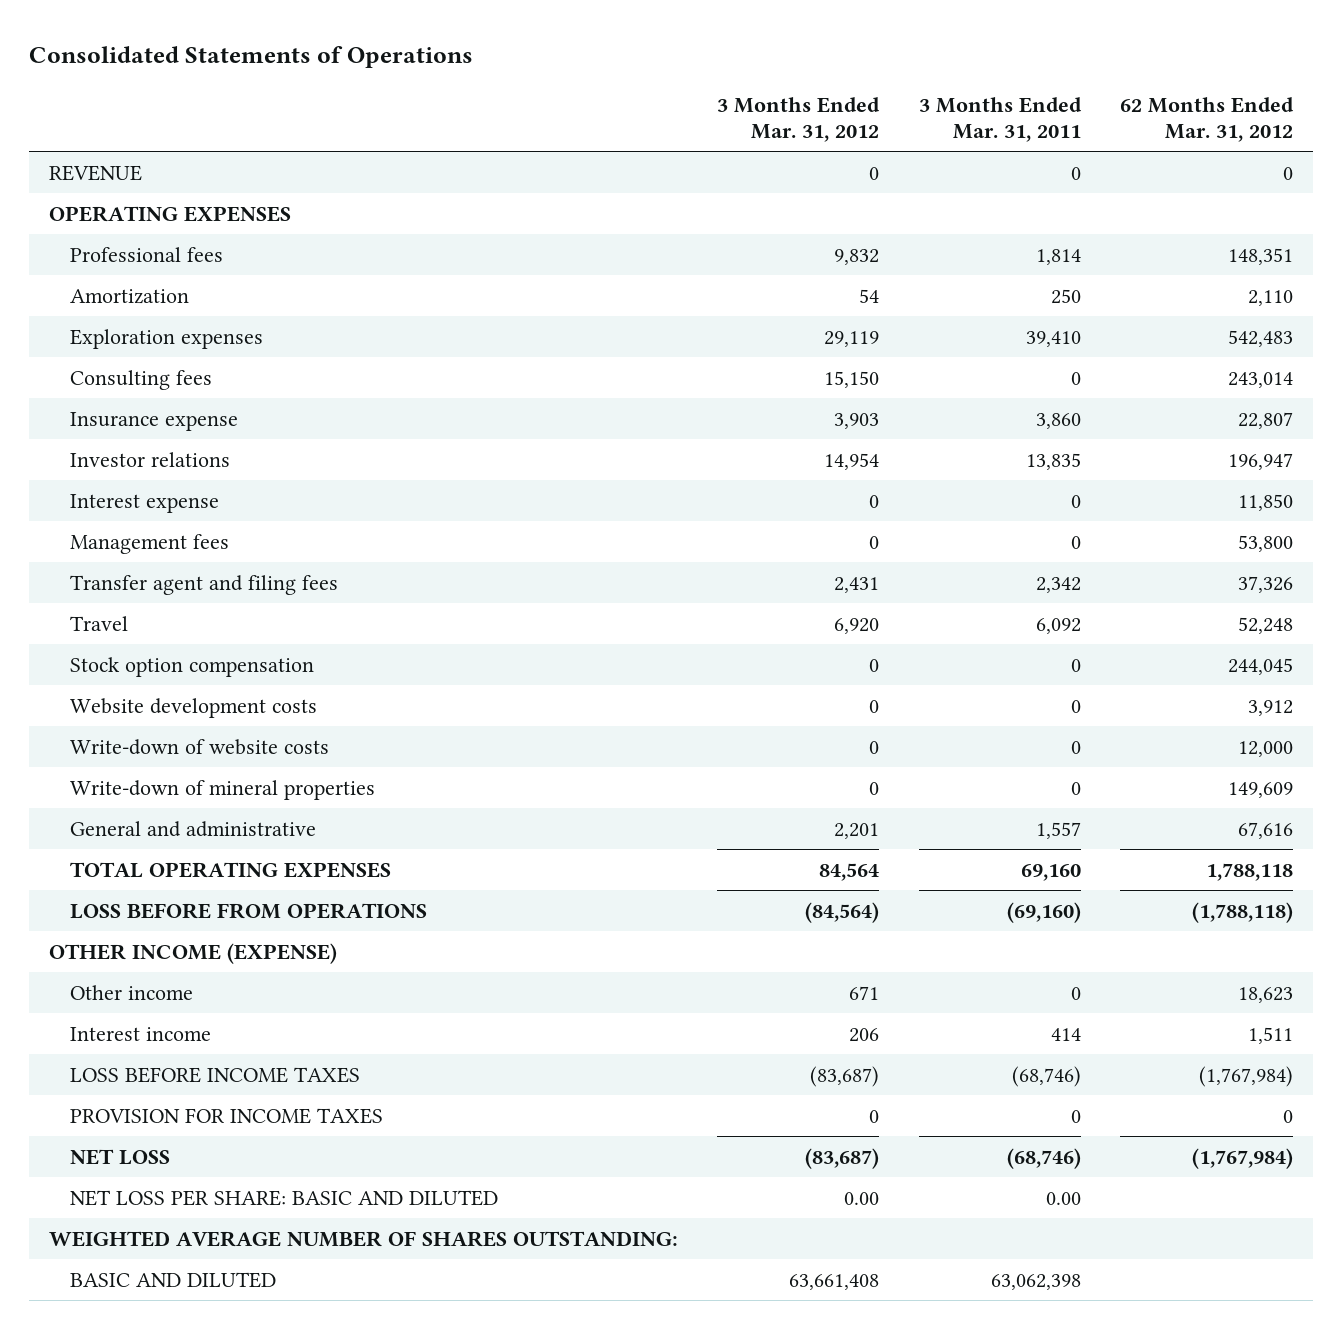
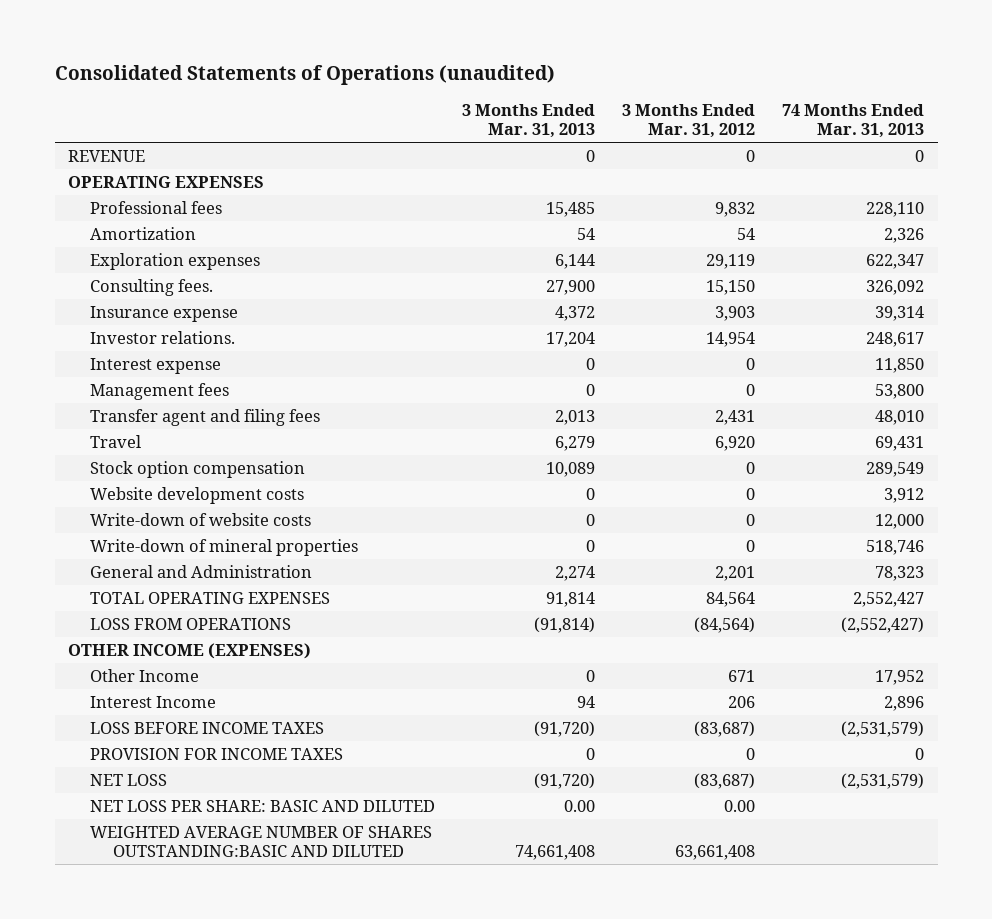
[29,46,474,69] Consolidated Statements of Operations -> [54,65,555,86] Consolidated Statements of Operations (unaudited)
[918,97,1082,142] 3 Months Ended Mar. 31, 2011 -> none
[1120,97,1295,142] 62 Months Ended Mar. 31, 2012 -> none
none -> [462,103,596,138] 3 Months Ended Mar. 31, 2013
none -> [782,103,925,138] 74 Months Ended Mar. 31, 2013
[69,369,212,390] Consulting fees -> [90,279,214,297] Consulting fees.
[69,451,230,467] Investor relations -> [90,331,236,345] Investor relations.
[69,820,316,837] General and administrative -> [90,565,313,579] General and Administration
[69,902,427,919] LOSS BEFORE FROM OPERATIONS -> [90,618,292,631] LOSS FROM OPERATIONS
[48,942,337,964] OTHER INCOME (EXPENSE) -> [68,643,312,660] OTHER INCOME (EXPENSES)
[69,984,193,1000] Other income -> [90,669,200,683] Other Income
[69,1026,211,1041] Interest income -> [90,696,217,709] Interest Income
[48,1230,678,1247] WEIGHTED AVERAGE NUMBER OF SHARES OUTSTANDING: -> none
[69,1271,276,1288] BASIC AND DILUTED -> [90,826,433,858] WEIGHTED AVERAGE NUMBER OF SHARES OUTSTANDING:BASIC AND DILUTED

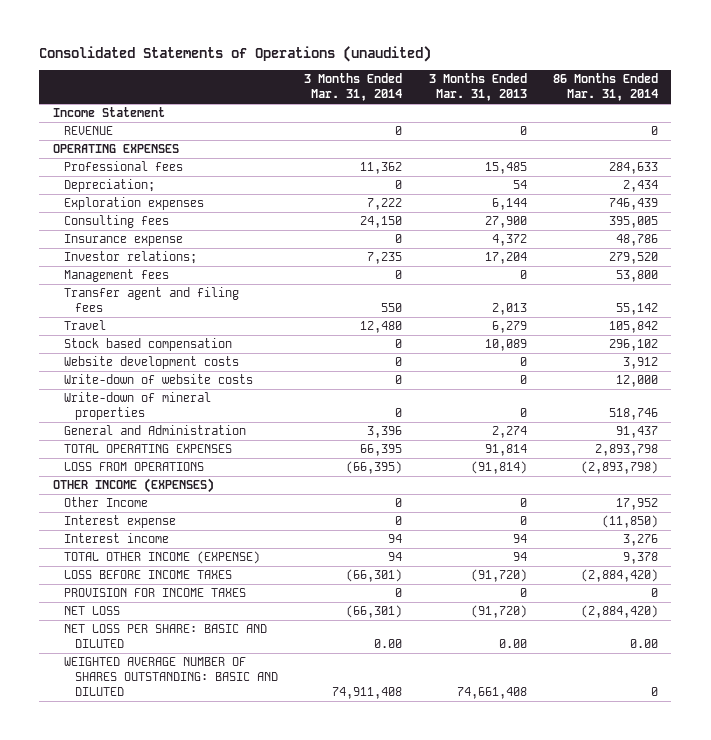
[622,103,756,138] 3 Months Ended Mar. 31, 2012 -> none
[782,103,925,138] 74 Months Ended Mar. 31, 2013 -> none
none -> [304,73,403,102] 3 Months Ended Mar. 31, 2014
none -> [553,73,659,102] 86 Months Ended Mar. 31, 2014
none -> [52,107,165,118] Income Statement
[90,227,197,241] Amortization -> none
none -> [63,179,155,193] Depreciation;
[90,279,214,297] Consulting fees. -> [63,215,169,229] Consulting fees
[90,331,236,345] Investor relations. -> [63,251,197,265] Investor relations;
[90,461,306,479] Stock option compensation -> [63,338,232,352] Stock based compensation
[90,358,222,375] Interest expense -> [63,515,176,529] Interest expense
[90,696,217,709] Interest Income -> [63,533,169,544] Interest income
none -> [63,551,260,565] TOTAL OTHER INCOME (EXPENSE)
[90,826,433,858] WEIGHTED AVERAGE NUMBER OF SHARES OUTSTANDING:BASIC AND DILUTED -> [63,657,279,696] WEIGHTED AVERAGE NUMBER OF SHARES OUTSTANDING: BASIC AND DILUTED

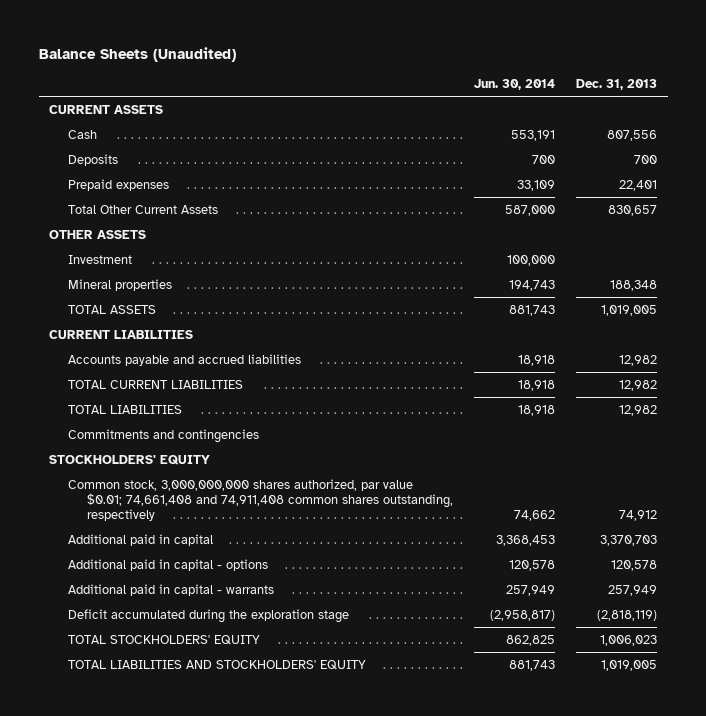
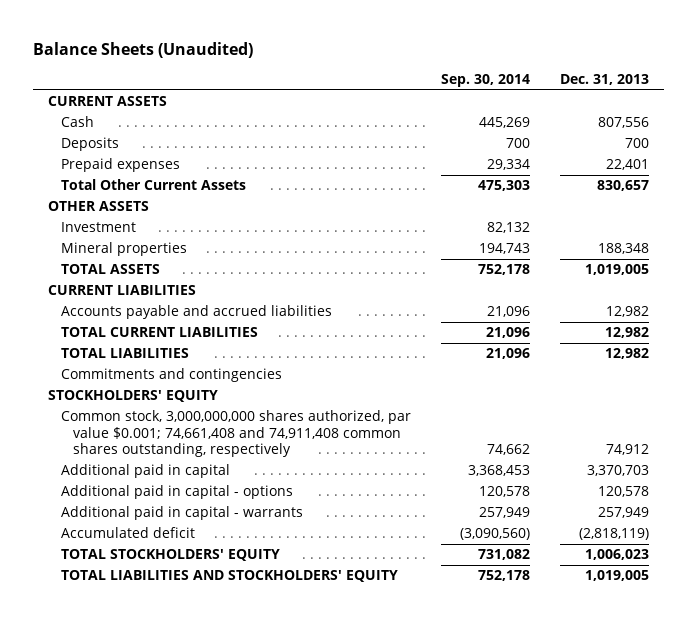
[474,79,556,91] Jun. 30, 2014 -> none
none -> [440,74,530,88] Sep. 30, 2014
[68,478,453,521] Common stock, 3,000,000,000 shares authorized, par value $0.01; 74,661,408 and 74,911,408 common shares outstanding, respectively -> [60,410,411,458] Common stock, 3,000,000,000 shares authorized, par value $0.001; 74,661,408 and 74,911,408 common shares outstanding, respectively
[68,608,350,623] Deficit accumulated during the exploration stage -> [60,527,195,539] Accumulated deficit

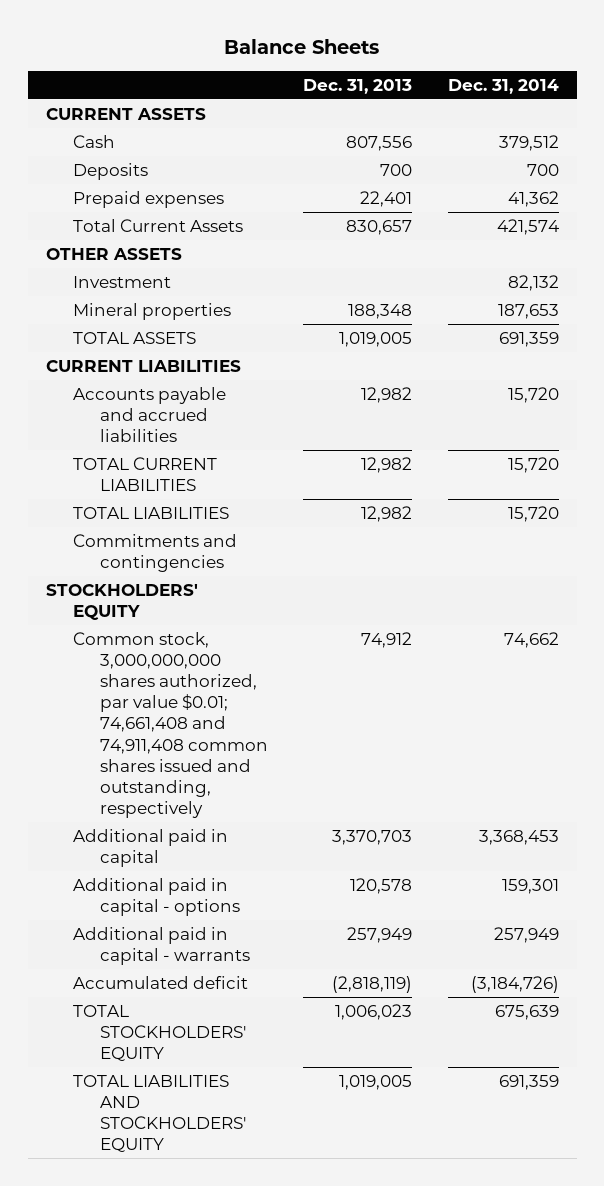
[33,41,254,58] Balance Sheets (Unaudited) -> [224,39,380,55] Balance Sheets
[440,74,530,88] Sep. 30, 2014 -> none
none -> [447,79,559,95] Dec. 31, 2014
[60,179,246,191] Total Other Current Assets -> [72,218,243,232] Total Current Assets
[60,410,411,458] Common stock, 3,000,000,000 shares authorized, par value $0.001; 74,661,408 and 74,911,408 common shares outstanding, respectively -> [72,631,268,819] Common stock, 3,000,000,000 shares authorized, par value $0.01; 74,661,408 and 74,911,408 common shares issued and outstanding, respectively

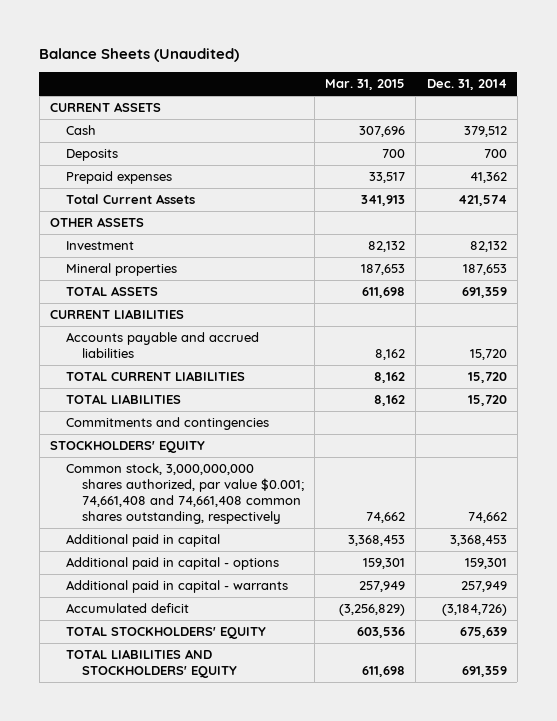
[224,39,380,55] Balance Sheets -> [39,48,240,63] Balance Sheets (Unaudited)
[303,79,413,95] Dec. 31, 2013 -> none
none -> [325,79,406,91] Mar. 31, 2015
[72,631,268,819] Common stock, 3,000,000,000 shares authorized, par value $0.01; 74,661,408 and 74,911,408 common shares issued and outstanding, respectively -> [65,463,304,524] Common stock, 3,000,000,000 shares authorized, par value $0.001; 74,661,408 and 74,661,408 common shares outstanding, respectively

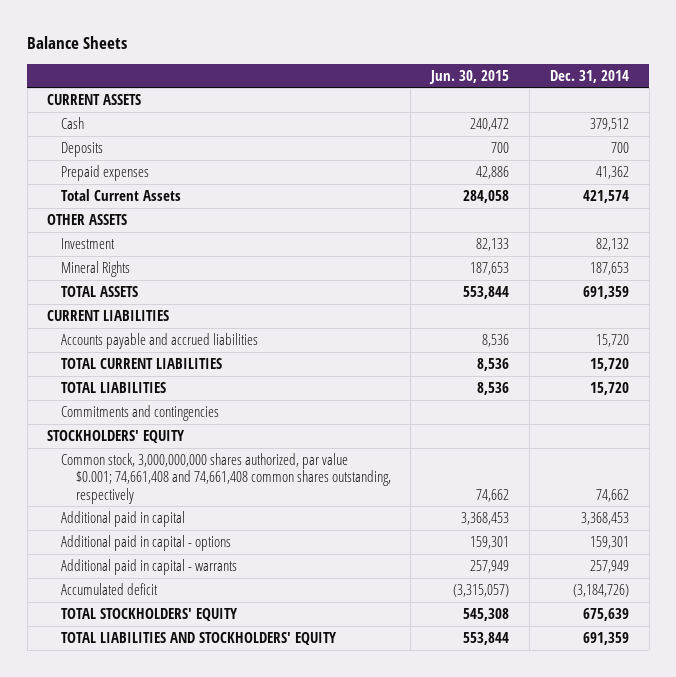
[39,48,240,63] Balance Sheets (Unaudited) -> [27,36,128,50] Balance Sheets
[325,79,406,91] Mar. 31, 2015 -> none
none -> [429,69,510,84] Jun. 30, 2015
[65,263,177,277] Mineral properties -> [61,260,131,277] Mineral Rights

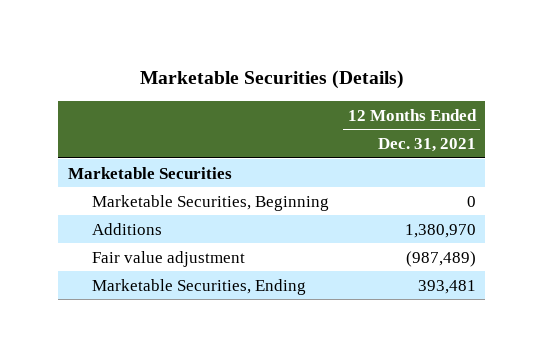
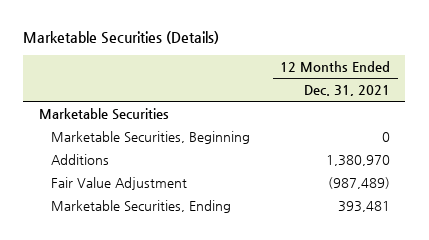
[91,250,245,267] Fair value adjustment -> [50,176,187,190] Fair Value Adjustment

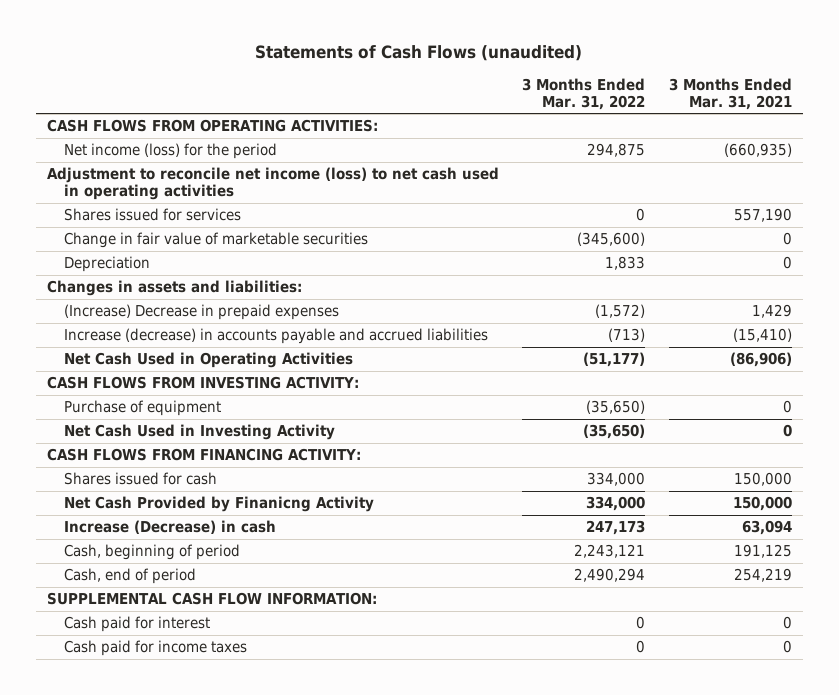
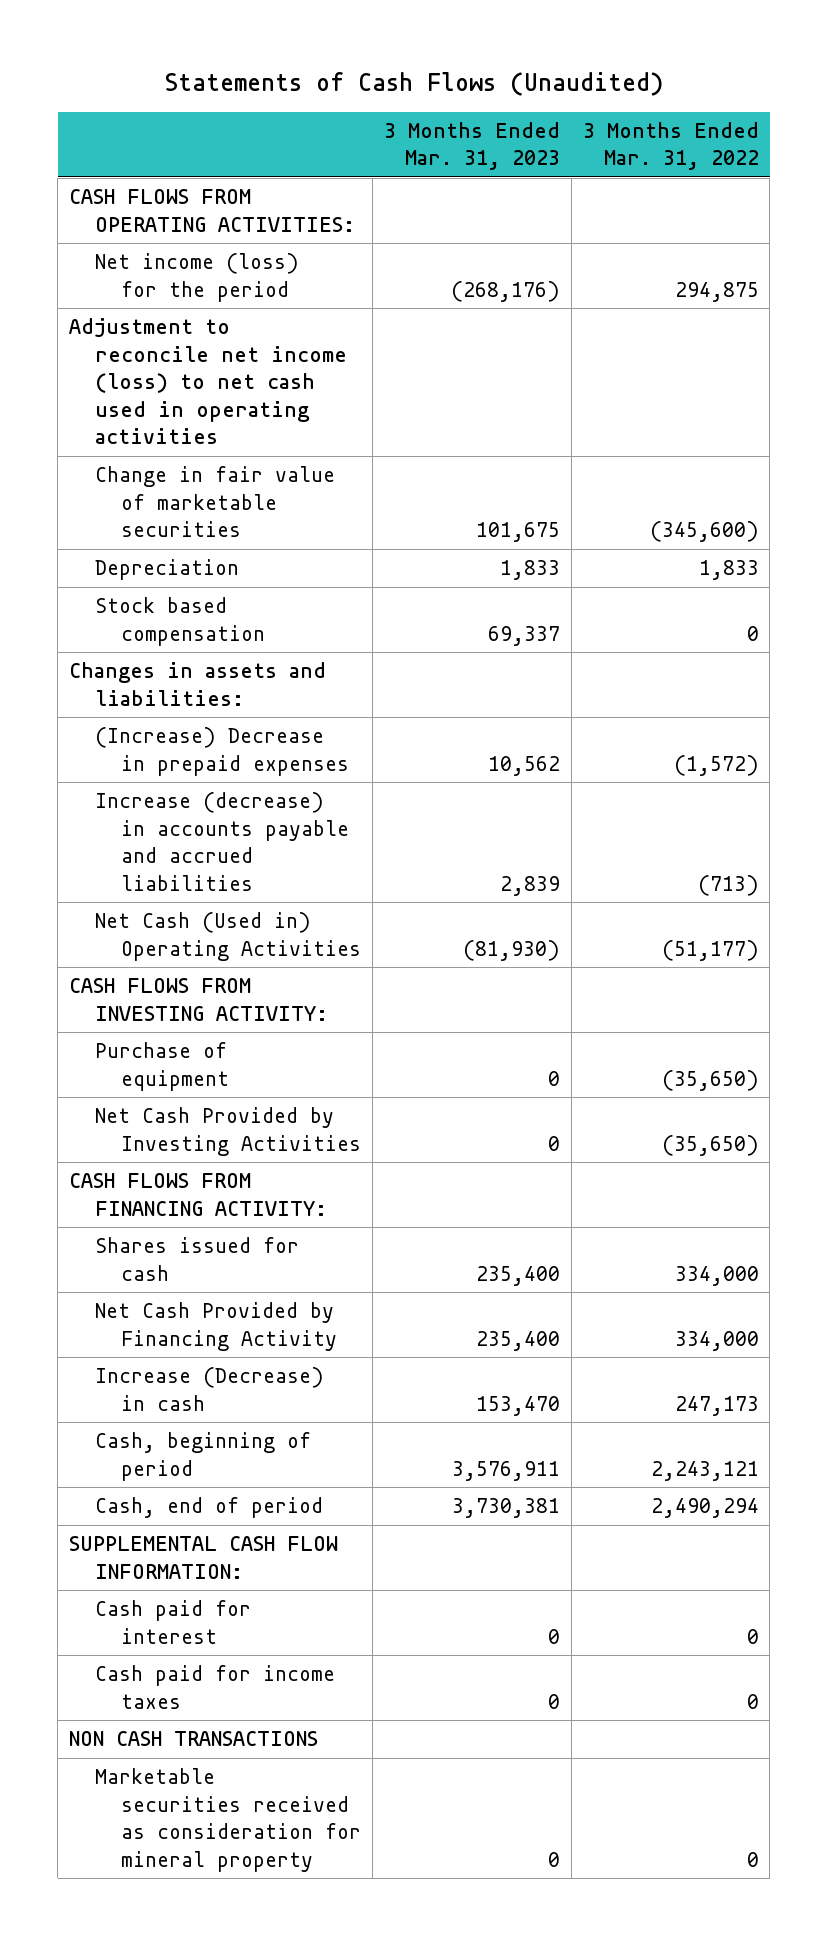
[255,45,583,62] Statements of Cash Flows (unaudited) -> [163,71,663,96] Statements of Cash Flows (Unaudited)
[668,77,792,110] 3 Months Ended Mar. 31, 2021 -> none
none -> [383,121,560,171] 3 Months Ended Mar. 31, 2023
[63,208,241,222] Shares issued for services -> none
none -> [95,597,266,646] Stock based compensation
[63,352,353,369] Net Cash Used in Operating Activities -> [95,912,362,961] Net Cash (Used in) Operating Activities
[63,424,335,441] Net Cash Used in Investing Activity -> [95,1107,362,1156] Net Cash Provided by Investing Activities
[63,496,374,513] Net Cash Provided by Finanicng Activity -> [95,1302,338,1351] Net Cash Provided by Financing Activity
none -> [68,1731,318,1747] NON CASH TRANSACTIONS
none -> [95,1768,362,1872] Marketable securities received as consideration for mineral property

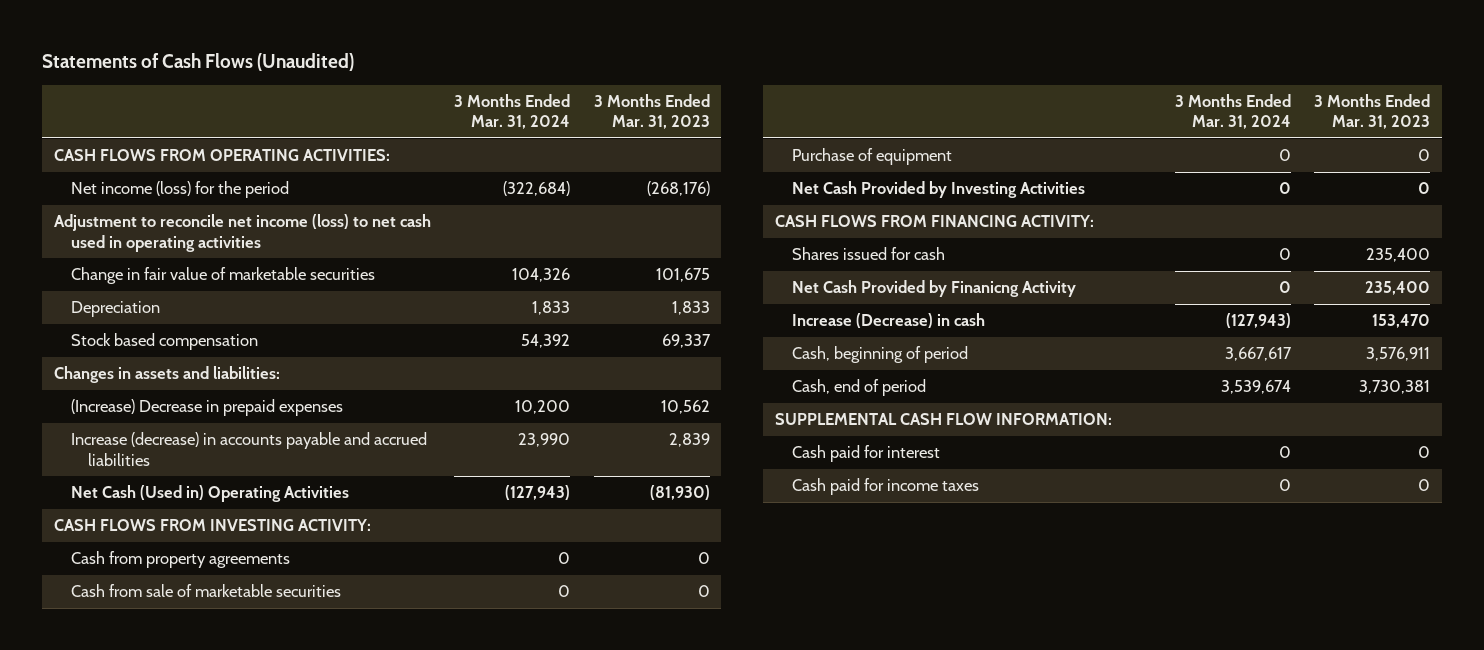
[582,121,759,171] 3 Months Ended Mar. 31, 2022 -> none
none -> [454,93,571,130] 3 Months Ended Mar. 31, 2024
none -> [70,551,290,569] Cash from property agreements
none -> [70,584,341,598] Cash from sale of marketable securities
[95,1302,338,1351] Net Cash Provided by Financing Activity -> [791,280,1076,298] Net Cash Provided by Finanicng Activity
[68,1731,318,1747] NON CASH TRANSACTIONS -> none
[95,1768,362,1872] Marketable securities received as consideration for mineral property -> none

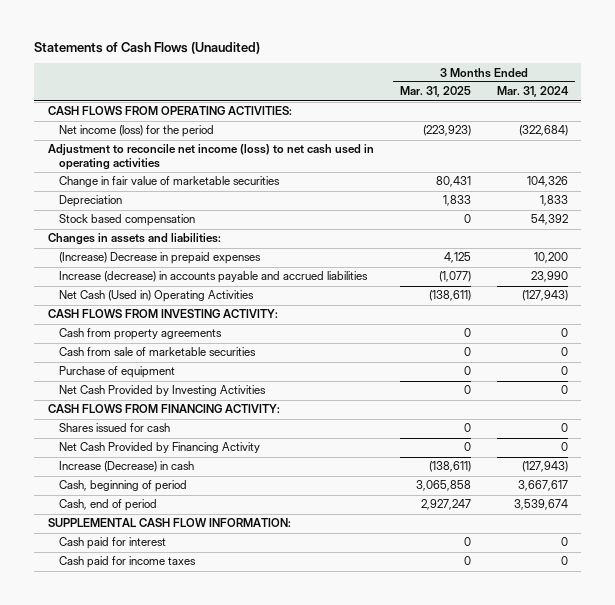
[593,93,710,130] 3 Months Ended Mar. 31, 2023 -> none
none -> [399,86,471,98] Mar. 31, 2025
[791,280,1076,298] Net Cash Provided by Finanicng Activity -> [59,442,261,454] Net Cash Provided by Financing Activity

